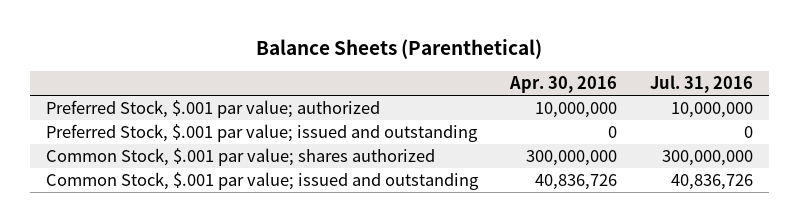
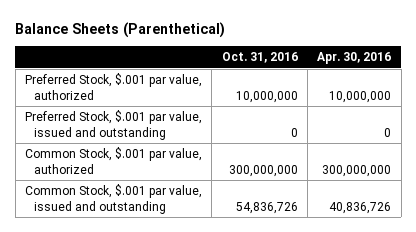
[649,75,753,94] Jul. 31, 2016 -> none
none -> [221,52,298,64] Oct. 31, 2016
[45,99,380,118] Preferred Stock, $.001 par value; authorized -> [24,73,202,100] Preferred Stock, $.001 par value, authorized
[45,123,478,142] Preferred Stock, $.001 par value; issued and outstanding -> [24,110,202,140] Preferred Stock, $.001 par value, issued and outstanding
[45,147,435,166] Common Stock, $.001 par value; shares authorized -> [24,147,202,174] Common Stock, $.001 par value, authorized
[45,171,479,190] Common Stock, $.001 par value; issued and outstanding -> [24,184,202,214] Common Stock, $.001 par value, issued and outstanding

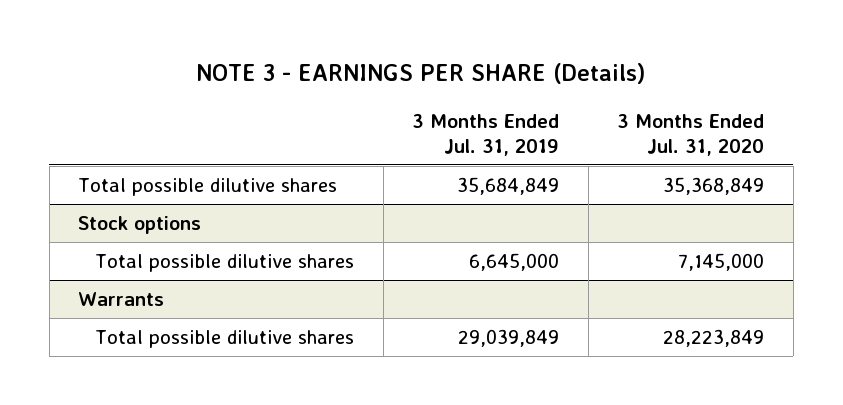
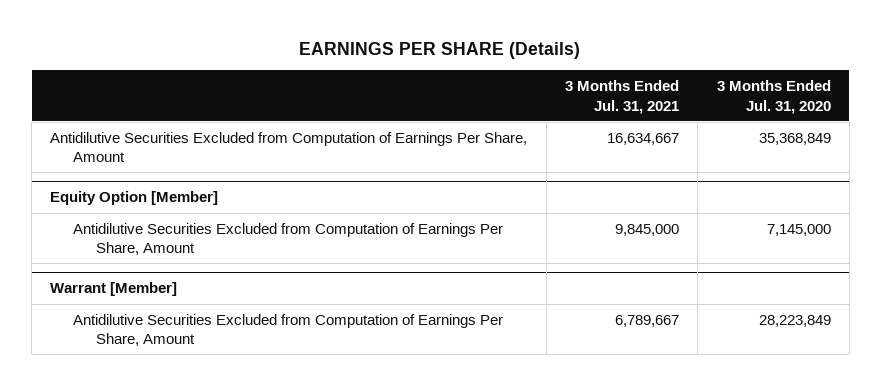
[196,62,646,84] NOTE 3 - EARNINGS PER SHARE (Details) -> [299,42,581,60] EARNINGS PER SHARE (Details)
[412,113,560,156] 3 Months Ended Jul. 31, 2019 -> none
none -> [564,80,679,114] 3 Months Ended Jul. 31, 2021
[78,178,338,197] Total possible dilutive shares -> [50,131,528,163] Antidilutive Securities Excluded from Computation of Earnings Per Share, Amount
[78,216,202,235] Stock options -> [50,191,219,206] Equity Option [Member]
[95,254,355,273] Total possible dilutive shares -> [73,222,504,256] Antidilutive Securities Excluded from Computation of Earnings Per Share, Amount
[78,292,165,307] Warrants -> [50,282,178,297] Warrant [Member]
[95,330,355,349] Total possible dilutive shares -> [73,313,504,347] Antidilutive Securities Excluded from Computation of Earnings Per Share, Amount

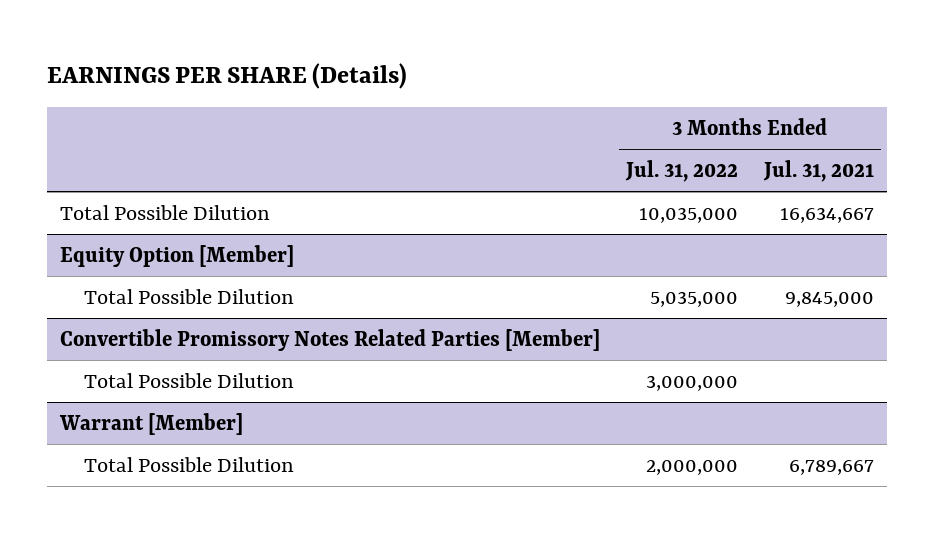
[716,80,831,114] 3 Months Ended Jul. 31, 2020 -> none
none -> [624,159,738,182] Jul. 31, 2022
[50,131,528,163] Antidilutive Securities Excluded from Computation of Earnings Per Share, Amount -> [59,204,270,220] Total Possible Dilution
[73,222,504,256] Antidilutive Securities Excluded from Computation of Earnings Per Share, Amount -> [83,288,294,304] Total Possible Dilution
none -> [59,328,600,351] Convertible Promissory Notes Related Parties [Member]
none -> [83,372,294,388] Total Possible Dilution
[73,313,504,347] Antidilutive Securities Excluded from Computation of Earnings Per Share, Amount -> [83,456,294,472] Total Possible Dilution

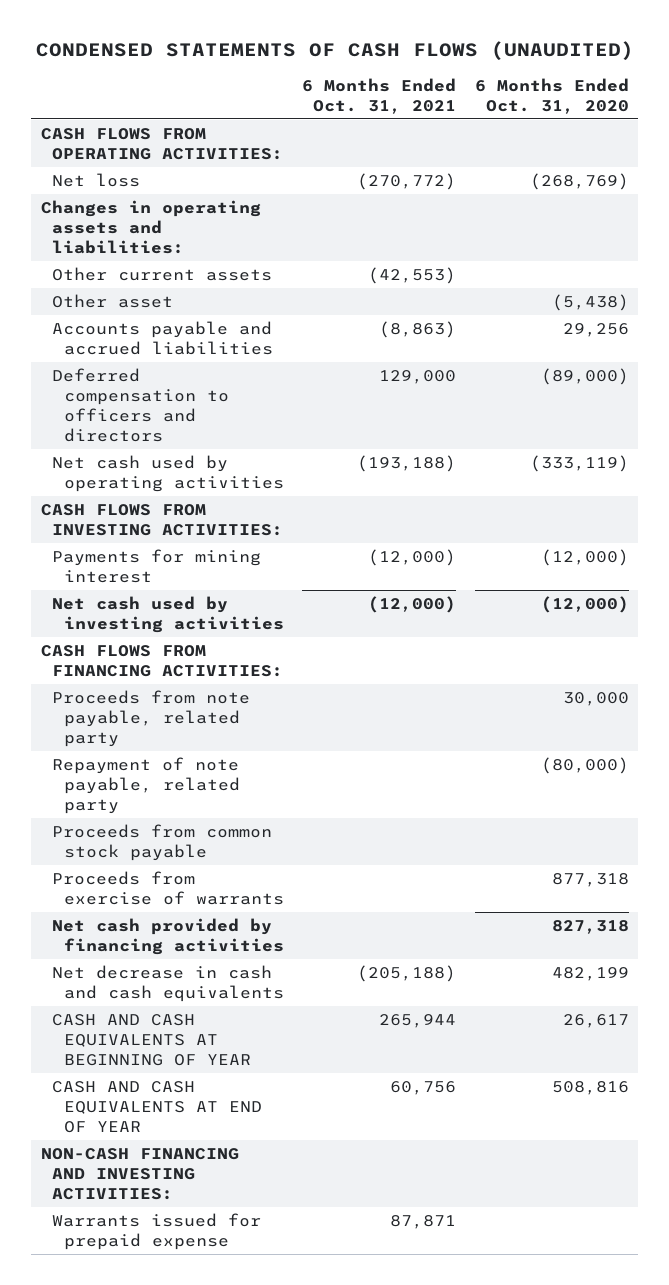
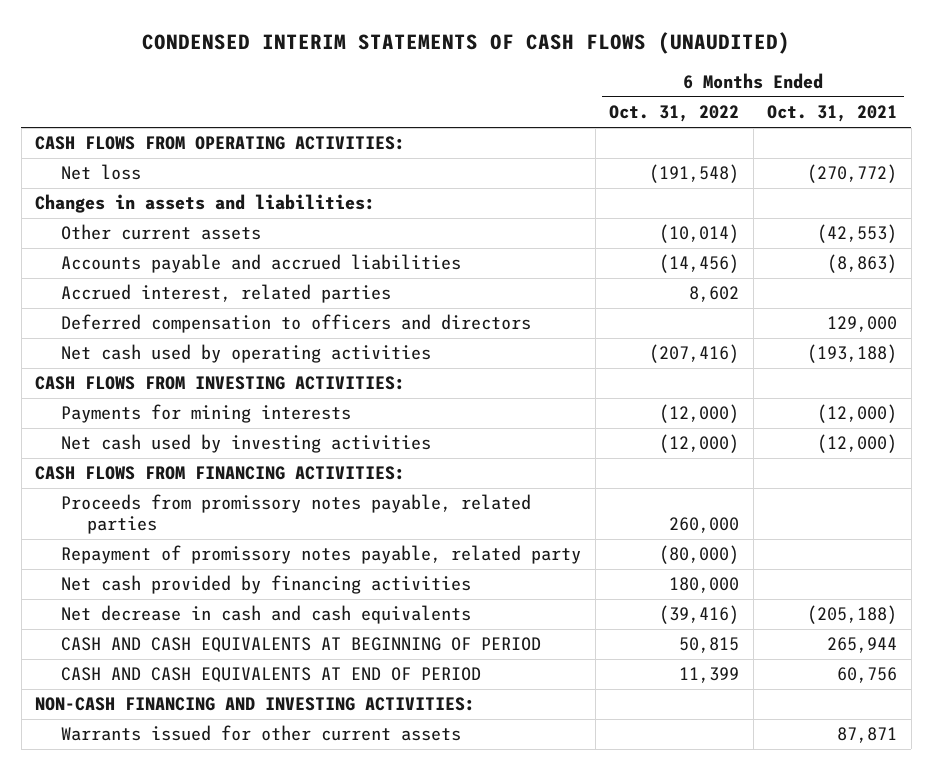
[35,40,634,60] CONDENSED STATEMENTS OF CASH FLOWS (UNAUDITED) -> [142,31,791,54] CONDENSED INTERIM STATEMENTS OF CASH FLOWS (UNAUDITED)
[474,77,629,114] 6 Months Ended Oct. 31, 2020 -> none
none -> [609,105,740,123] Oct. 31, 2022
[40,200,261,255] Changes in operating assets and liabilities: -> [35,194,376,214] Changes in assets and liabilities:
[52,294,174,309] Other asset -> none
none -> [61,284,392,304] Accrued interest, related parties
[52,549,262,584] Payments for mining interest -> [61,404,352,424] Payments for mining interests
[52,824,273,862] Proceeds from common stock payable -> none
[52,871,284,906] Proceeds from exercise of warrants -> none
[52,690,251,748] Proceeds from note payable, related party -> [61,494,532,535] Proceeds from promissory notes payable, related parties
[52,757,240,815] Repayment of note payable, related party -> [61,545,582,565] Repayment of promissory notes payable, related party
[52,1014,251,1067] CASH AND CASH EQUIVALENTS AT BEGINNING OF YEAR -> [61,637,542,653] CASH AND CASH EQUIVALENTS AT BEGINNING OF PERIOD
[52,1081,262,1134] CASH AND CASH EQUIVALENTS AT END OF YEAR -> [61,667,482,683] CASH AND CASH EQUIVALENTS AT END OF PERIOD
[52,1213,262,1251] Warrants issued for prepaid expense -> [61,725,462,742] Warrants issued for other current assets

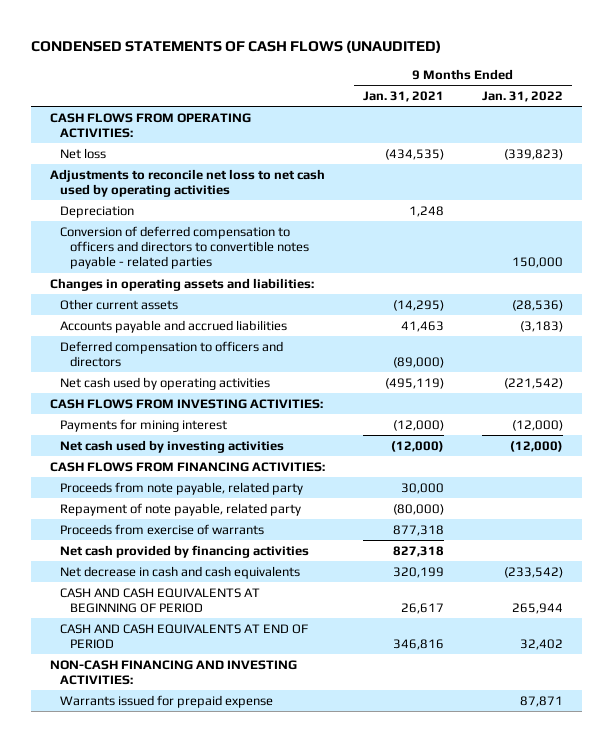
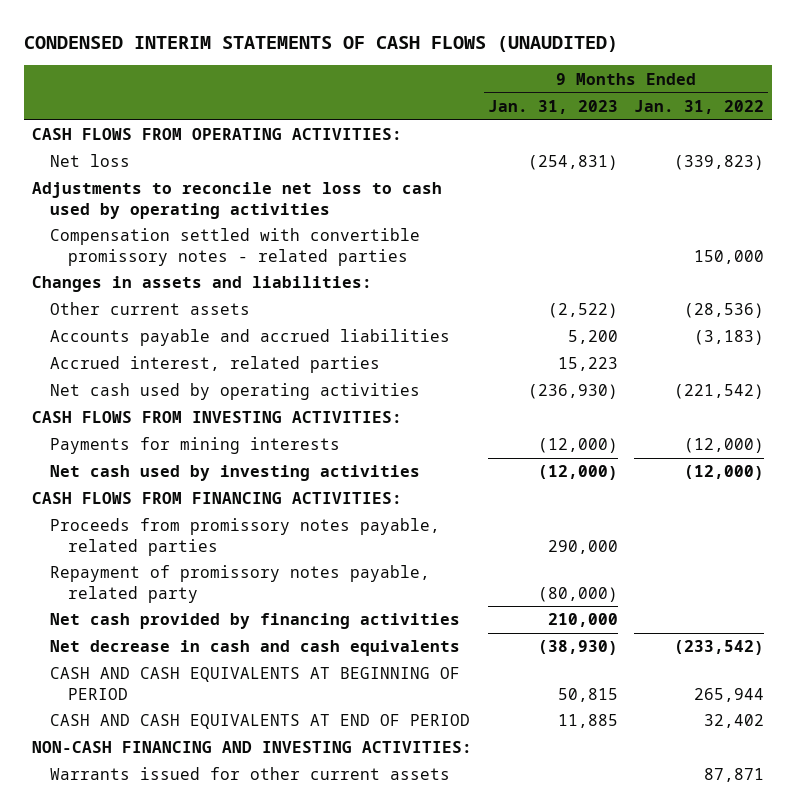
[31,40,442,54] CONDENSED STATEMENTS OF CASH FLOWS (UNAUDITED) -> [24,36,619,53] CONDENSED INTERIM STATEMENTS OF CASH FLOWS (UNAUDITED)
[363,90,445,102] Jan. 31, 2021 -> none
none -> [488,99,619,114] Jan. 31, 2023
[60,205,135,218] Depreciation -> none
[60,225,310,270] Conversion of deferred compensation to officers and directors to convertible notes payable - related parties -> none
[50,168,326,198] Adjustments to reconcile net loss to net cash used by operating activities -> [32,182,443,219] Adjustments to reconcile net loss to cash used by operating activities
none -> [49,228,420,266] Compensation settled with convertible promissory notes - related parties
[50,277,315,291] Changes in operating assets and liabilities: -> [32,276,373,293] Changes in assets and liabilities:
[60,340,284,368] Deferred compensation to officers and directors -> none
none -> [49,356,380,374] Accrued interest, related parties
[60,418,228,432] Payments for mining interest -> [49,437,340,455] Payments for mining interests
[60,523,265,535] Proceeds from exercise of warrants -> none
[60,481,304,495] Proceeds from note payable, related party -> [49,518,440,556] Proceeds from promissory notes payable, related parties
[60,502,302,516] Repayment of note payable, related party -> [49,565,430,603] Repayment of promissory notes payable, related party
[60,694,274,708] Warrants issued for prepaid expense -> [49,767,450,781] Warrants issued for other current assets

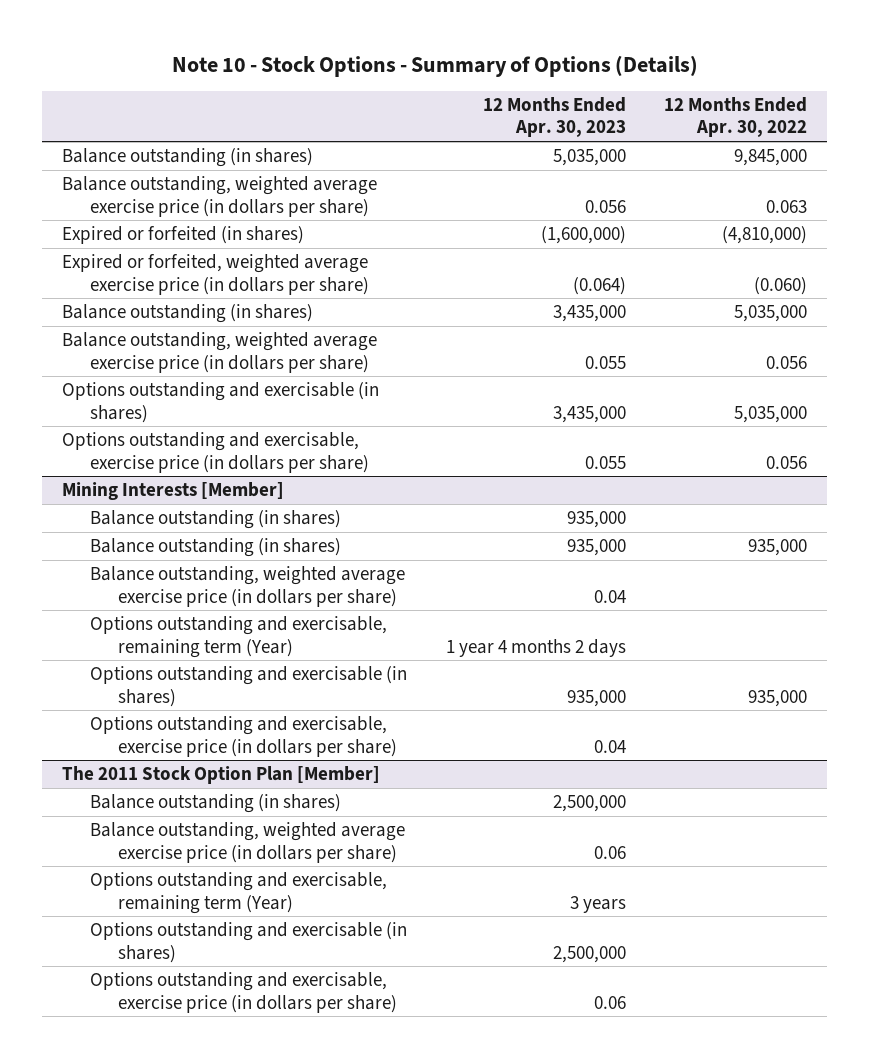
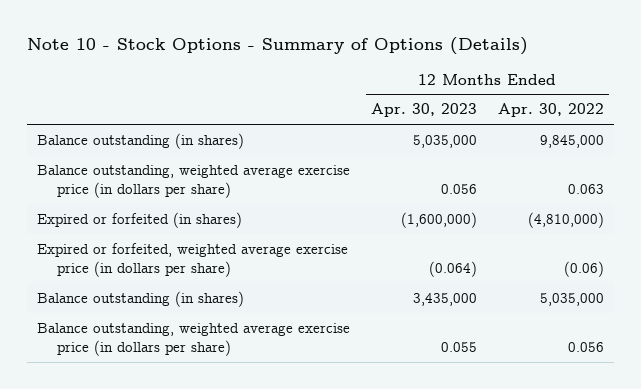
[754,276,808,295] (0.060) -> [563,261,604,278] (0.06)
[61,382,379,423] Options outstanding and exercisable (in shares) -> none
[61,432,369,473] Options outstanding and exercisable, exercise price (in dollars per share) -> none
[61,482,284,501] Mining Interests [Member] -> none
[89,510,341,530] Balance outstanding (in shares) -> none
[89,538,341,558] Balance outstanding (in shares) -> none
[89,566,405,607] Balance outstanding, weighted average exercise price (in dollars per share) -> none
[89,616,387,658] Options outstanding and exercisable, remaining term (Year) -> none
[89,666,407,707] Options outstanding and exercisable (in shares) -> none
[89,716,398,757] Options outstanding and exercisable, exercise price (in dollars per share) -> none
[61,766,380,785] The 2011 Stock Option Plan [Member] -> none
[89,794,341,814] Balance outstanding (in shares) -> none
[89,822,405,863] Balance outstanding, weighted average exercise price (in dollars per share) -> none
[89,872,387,914] Options outstanding and exercisable, remaining term (Year) -> none
[89,922,407,963] Options outstanding and exercisable (in shares) -> none
[89,972,398,1013] Options outstanding and exercisable, exercise price (in dollars per share) -> none

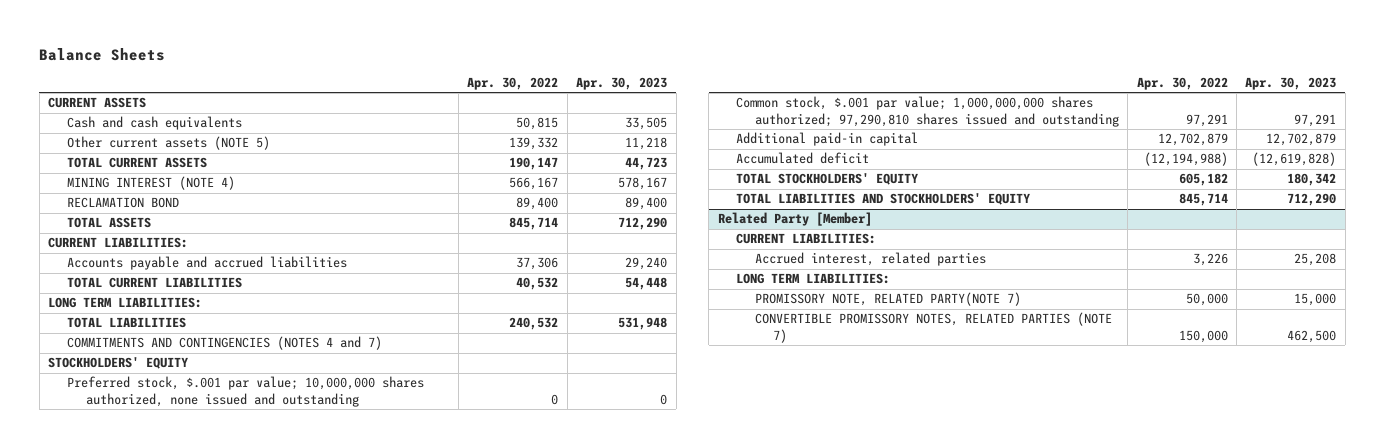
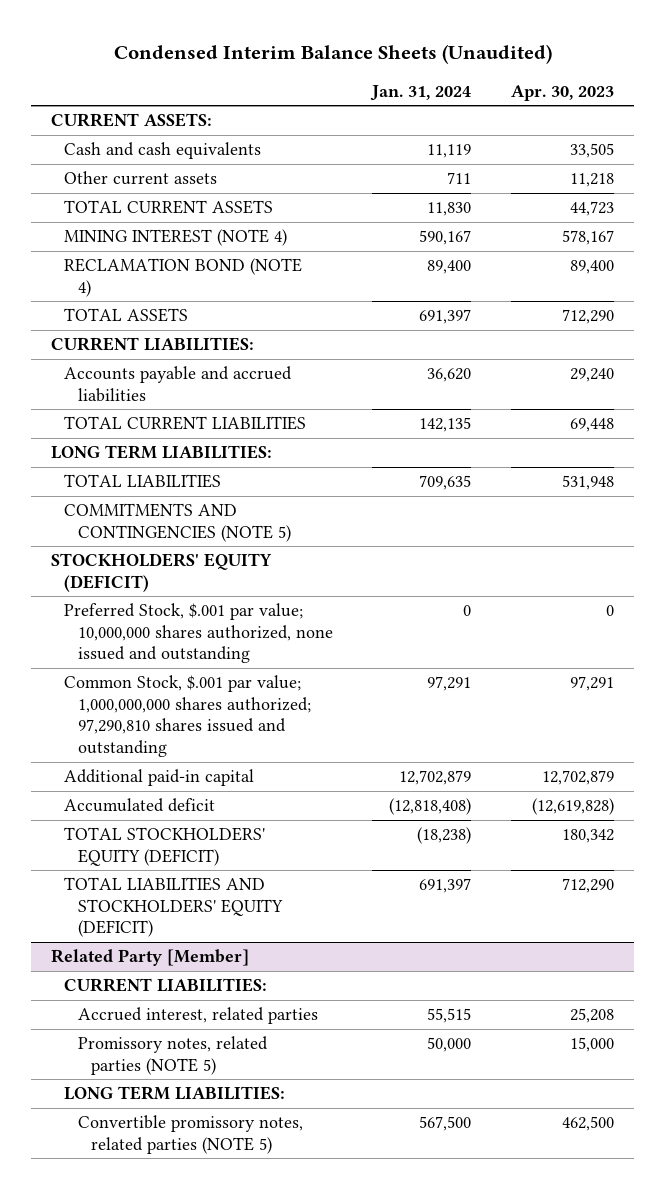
[39,47,166,61] Balance Sheets -> [113,44,552,65] Condensed Interim Balance Sheets (Unaudited)
[467,77,559,91] Apr. 30, 2022 -> none
none -> [370,84,472,101] Jan. 31, 2024
[48,97,147,109] CURRENT ASSETS -> [51,113,213,128] CURRENT ASSETS:
[66,136,270,151] Other current assets (NOTE 5) -> [64,171,218,186] Other current assets
[66,197,179,209] RECLAMATION BOND -> [64,258,303,297] RECLAMATION BOND (NOTE 4)
[625,277,668,291] 54,448 -> [569,418,614,433] 69,448
[66,336,382,351] COMMITMENTS AND CONTINGENCIES (NOTES 4 and 7) -> [64,503,291,542] COMMITMENTS AND CONTINGENCIES (NOTE 5)
[48,357,189,370] STOCKHOLDERS' EQUITY -> [51,553,273,592] STOCKHOLDERS' EQUITY (DEFICIT)
[66,376,424,407] Preferred stock, $.001 par value; 10,000,000 shares authorized, none issued and outstanding -> [64,603,333,664] Preferred Stock, $.001 par value; 10,000,000 shares authorized, none issued and outstanding
[736,96,1119,127] Common stock, $.001 par value; 1,000,000,000 shares authorized; 97,290,810 shares issued and outstanding -> [64,675,311,758] Common Stock, $.001 par value; 1,000,000,000 shares authorized; 97,290,810 shares issued and outstanding
[736,173,919,186] TOTAL STOCKHOLDERS' EQUITY -> [64,827,266,866] TOTAL STOCKHOLDERS' EQUITY (DEFICIT)
[736,193,1031,206] TOTAL LIABILITIES AND STOCKHOLDERS' EQUITY -> [64,877,283,938] TOTAL LIABILITIES AND STOCKHOLDERS' EQUITY (DEFICIT)
none -> [77,1036,268,1075] Promissory notes, related parties (NOTE 5)
[754,292,1021,307] PROMISSORY NOTE, RELATED PARTY(NOTE 7) -> none
[754,312,1112,343] CONVERTIBLE PROMISSORY NOTES, RELATED PARTIES (NOTE 7) -> [77,1115,303,1154] Convertible promissory notes, related parties (NOTE 5)

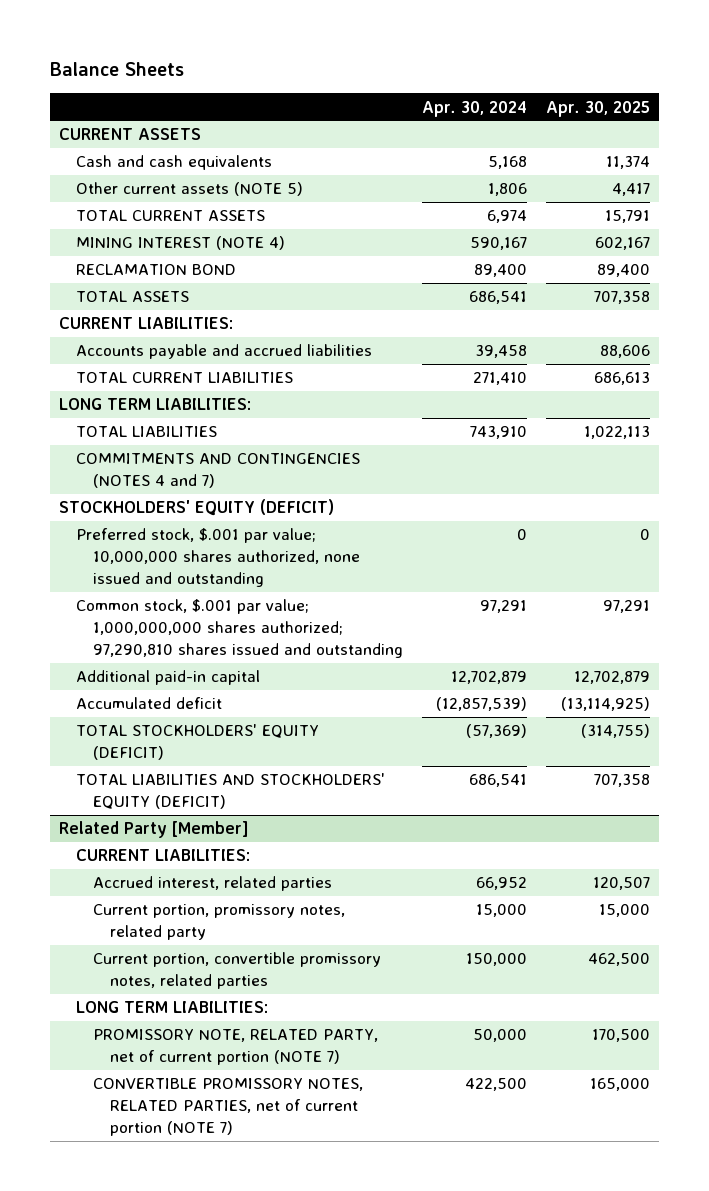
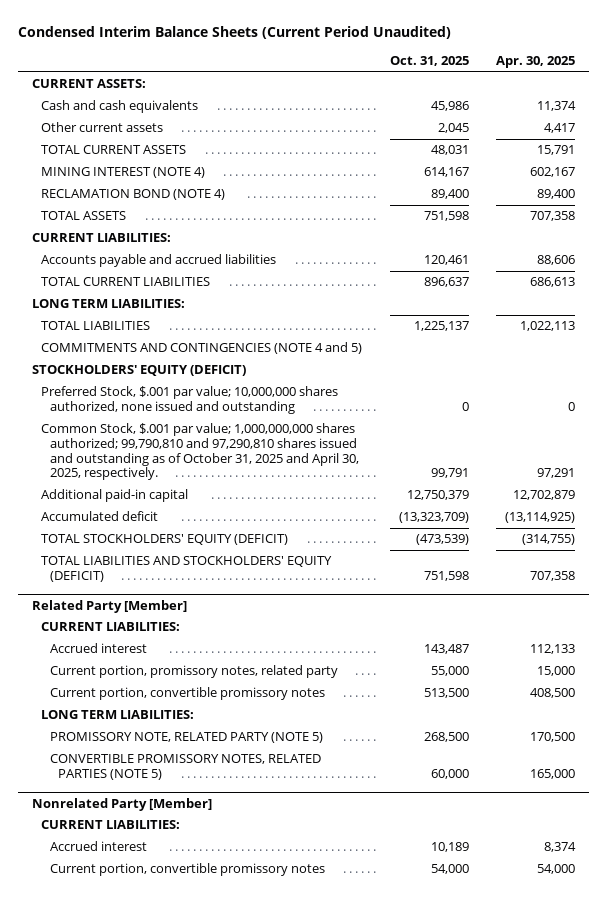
[49,62,184,77] Balance Sheets -> [18,26,452,40] Condensed Interim Balance Sheets (Current Period Unaudited)
[422,100,528,117] Apr. 30, 2024 -> none
none -> [389,56,469,67] Oct. 31, 2025
[59,128,202,141] CURRENT ASSETS -> [32,79,147,89] CURRENT ASSETS:
[76,182,304,197] Other current assets (NOTE 5) -> [40,122,163,133] Other current assets
[76,264,237,276] RECLAMATION BOND -> [40,189,225,201] RECLAMATION BOND (NOTE 4)
[76,453,361,489] COMMITMENTS AND CONTINGENCIES (NOTES 4 and 7) -> [40,342,362,355] COMMITMENTS AND CONTINGENCIES (NOTE 4 and 5)
[76,528,361,588] Preferred stock, $.001 par value; 10,000,000 shares authorized, none issued and outstanding -> [40,386,338,414] Preferred Stock, $.001 par value; 10,000,000 shares authorized, none issued and outstanding
[76,599,404,659] Common stock, $.001 par value; 1,000,000,000 shares authorized; 97,290,810 shares issued and outstanding -> [40,423,359,481] Common Stock, $.001 par value; 1,000,000,000 shares authorized; 99,790,810 and 97,290,810 shares issued and outstanding as of October 31, 2025 and April 30, 2025, respectively.
[93,876,333,892] Accrued interest, related parties -> [49,643,147,654] Accrued interest
[592,877,650,891] 120,507 -> [530,644,576,655] 112,133
[93,952,382,990] Current portion, convertible promissory notes, related parties -> [49,687,325,701] Current portion, convertible promissory notes
[587,953,650,967] 462,500 -> [530,688,576,699] 408,500
[93,1029,379,1066] PROMISSORY NOTE, RELATED PARTY, net of current portion (NOTE 7) -> [49,732,323,744] PROMISSORY NOTE, RELATED PARTY (NOTE 5)
[93,1078,364,1137] CONVERTIBLE PROMISSORY NOTES, RELATED PARTIES, net of current portion (NOTE 7) -> [49,754,321,780] CONVERTIBLE PROMISSORY NOTES, RELATED PARTIES (NOTE 5)
none -> [32,797,213,811] Nonrelated Party [Member]
none -> [40,820,180,830] CURRENT LIABILITIES:
none -> [49,841,147,852] Accrued interest
none -> [49,863,325,877] Current portion, convertible promissory notes

